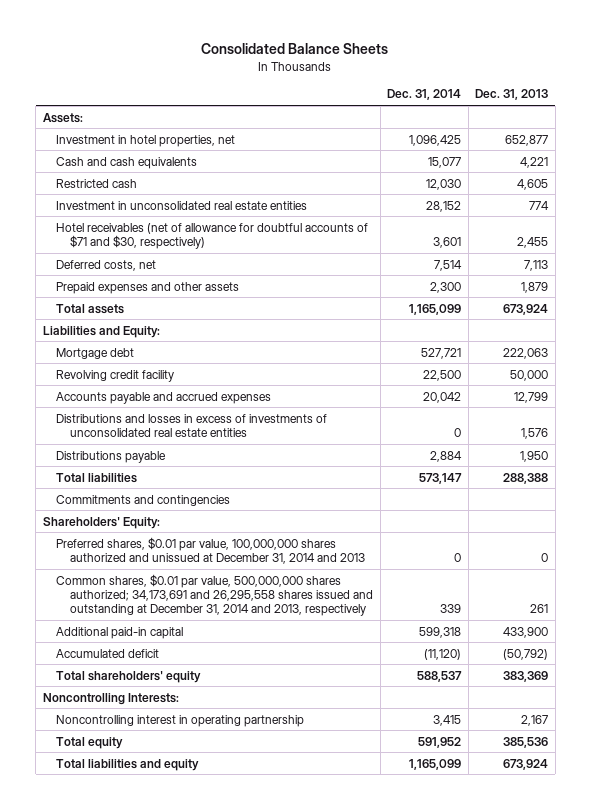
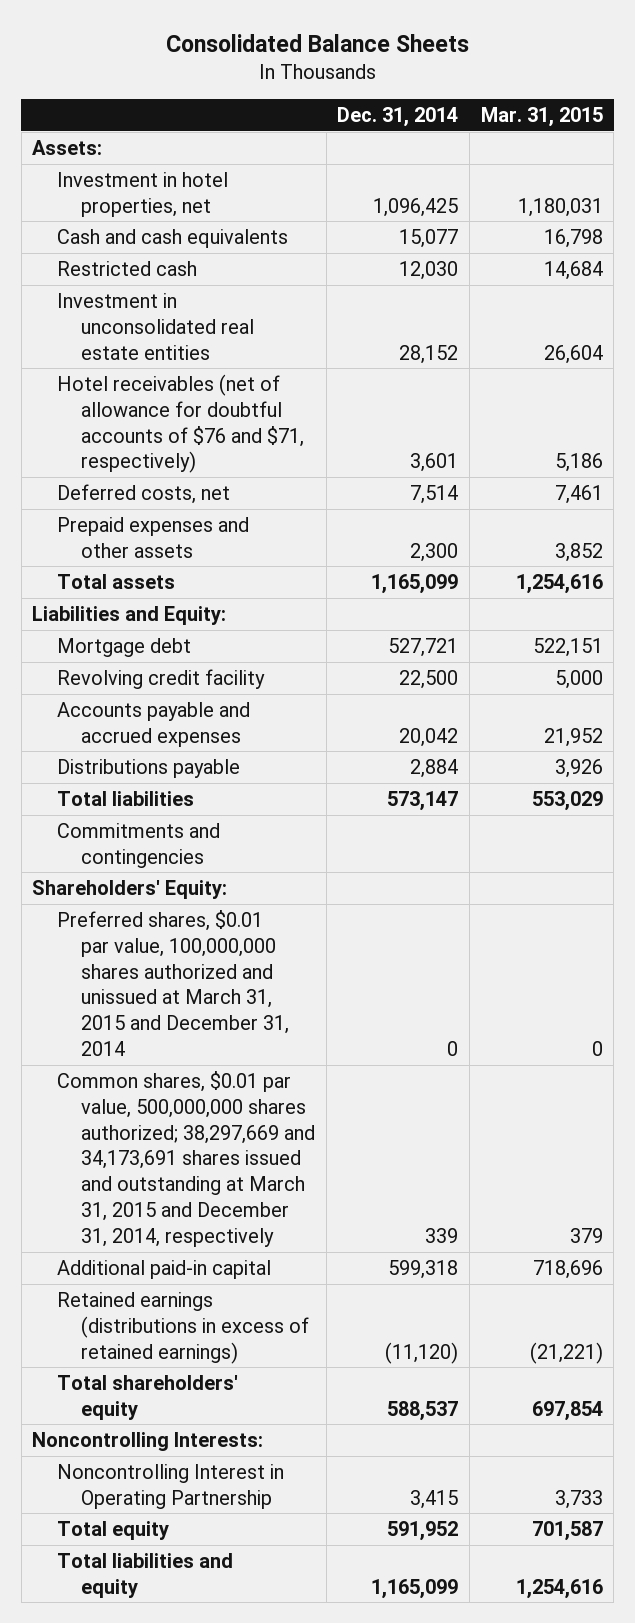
[475,89,549,101] Dec. 31, 2013 -> none
none -> [480,107,603,128] Mar. 31, 2015
[56,222,369,249] Hotel receivables (net of allowance for doubtful accounts of $71 and $30, respectively) -> [56,373,305,474] Hotel receivables (net of allowance for doubtful accounts of $76 and $71, respectively)
[56,413,328,437] Distributions and losses in excess of investments of unconsolidated real estate entities -> none
[56,536,366,564] Preferred shares, $0.01 par value, 100,000,000 shares authorized and unissued at December 31, 2014 and 2013 -> [56,909,290,1057] Preferred shares, $0.01 par value, 100,000,000 shares authorized and unissued at March 31, 2015 and December 31, 2014
[56,573,374,617] Common shares, $0.01 par value, 500,000,000 shares authorized; 34,173,691 and 26,295,558 shares issued and outstanding at December 31, 2014 and 2013, respectively -> [56,1070,316,1247] Common shares, $0.01 par value, 500,000,000 shares authorized; 38,297,669 and 34,173,691 shares issued and outstanding at March 31, 2015 and December 31, 2014, respectively
[56,648,160,658] Accumulated deficit -> [56,1291,310,1364] Retained earnings (distributions in excess of retained earnings)
[56,714,305,727] Noncontrolling interest in operating partnership -> [56,1463,284,1509] Noncontrolling Interest in Operating Partnership

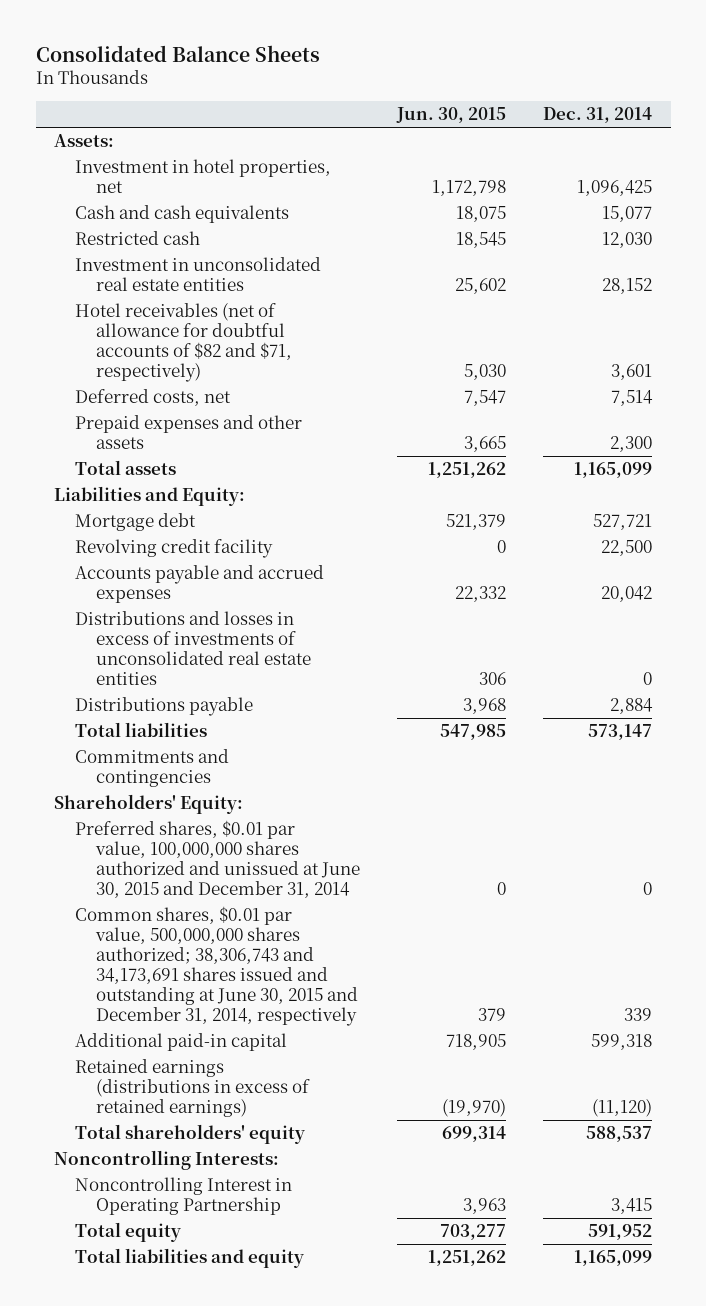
[480,107,603,128] Mar. 31, 2015 -> none
none -> [395,107,506,124] Jun. 30, 2015
[56,373,305,474] Hotel receivables (net of allowance for doubtful accounts of $76 and $71, respectively) -> [74,303,292,383] Hotel receivables (net of allowance for doubtful accounts of $82 and $71, respectively)
none -> [74,611,311,686] Distributions and losses in excess of investments of unconsolidated real estate entities
[56,909,290,1057] Preferred shares, $0.01 par value, 100,000,000 shares authorized and unissued at March 31, 2015 and December 31, 2014 -> [74,820,360,899] Preferred shares, $0.01 par value, 100,000,000 shares authorized and unissued at June 30, 2015 and December 31, 2014
[56,1070,316,1247] Common shares, $0.01 par value, 500,000,000 shares authorized; 38,297,669 and 34,173,691 shares issued and outstanding at March 31, 2015 and December 31, 2014, respectively -> [74,906,358,1027] Common shares, $0.01 par value, 500,000,000 shares authorized; 38,306,743 and 34,173,691 shares issued and outstanding at June 30, 2015 and December 31, 2014, respectively

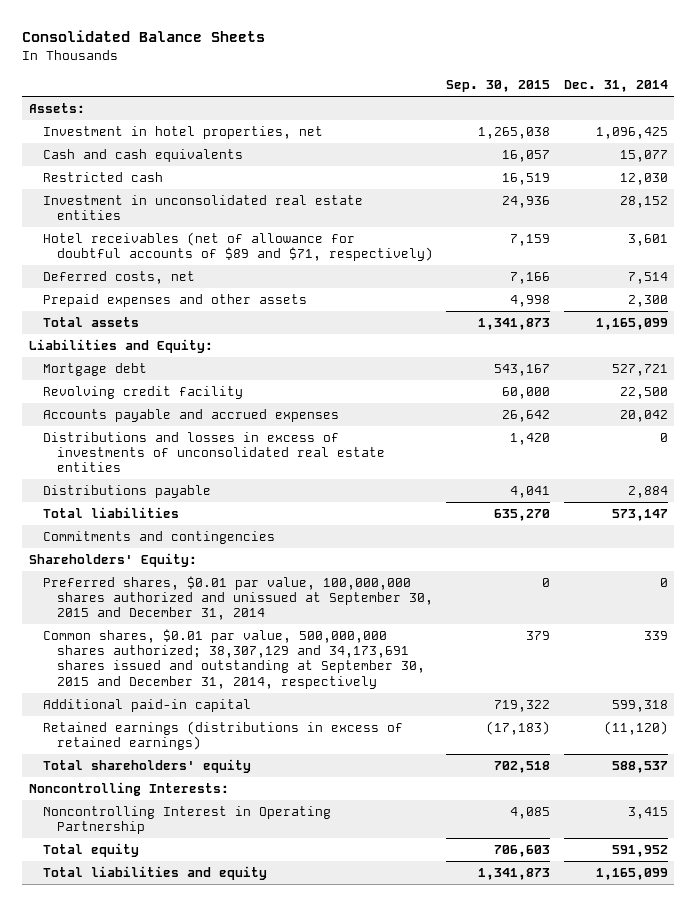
[395,107,506,124] Jun. 30, 2015 -> none
none -> [446,80,551,93] Sep. 30, 2015
[74,303,292,383] Hotel receivables (net of allowance for doubtful accounts of $82 and $71, respectively) -> [42,232,433,262] Hotel receivables (net of allowance for doubtful accounts of $89 and $71, respectively)
[74,820,360,899] Preferred shares, $0.01 par value, 100,000,000 shares authorized and unissued at June 30, 2015 and December 31, 2014 -> [42,576,433,621] Preferred shares, $0.01 par value, 100,000,000 shares authorized and unissued at September 30, 2015 and December 31, 2014
[74,906,358,1027] Common shares, $0.01 par value, 500,000,000 shares authorized; 38,306,743 and 34,173,691 shares issued and outstanding at June 30, 2015 and December 31, 2014, respectively -> [42,629,425,689] Common shares, $0.01 par value, 500,000,000 shares authorized; 38,307,129 and 34,173,691 shares issued and outstanding at September 30, 2015 and December 31, 2014, respectively

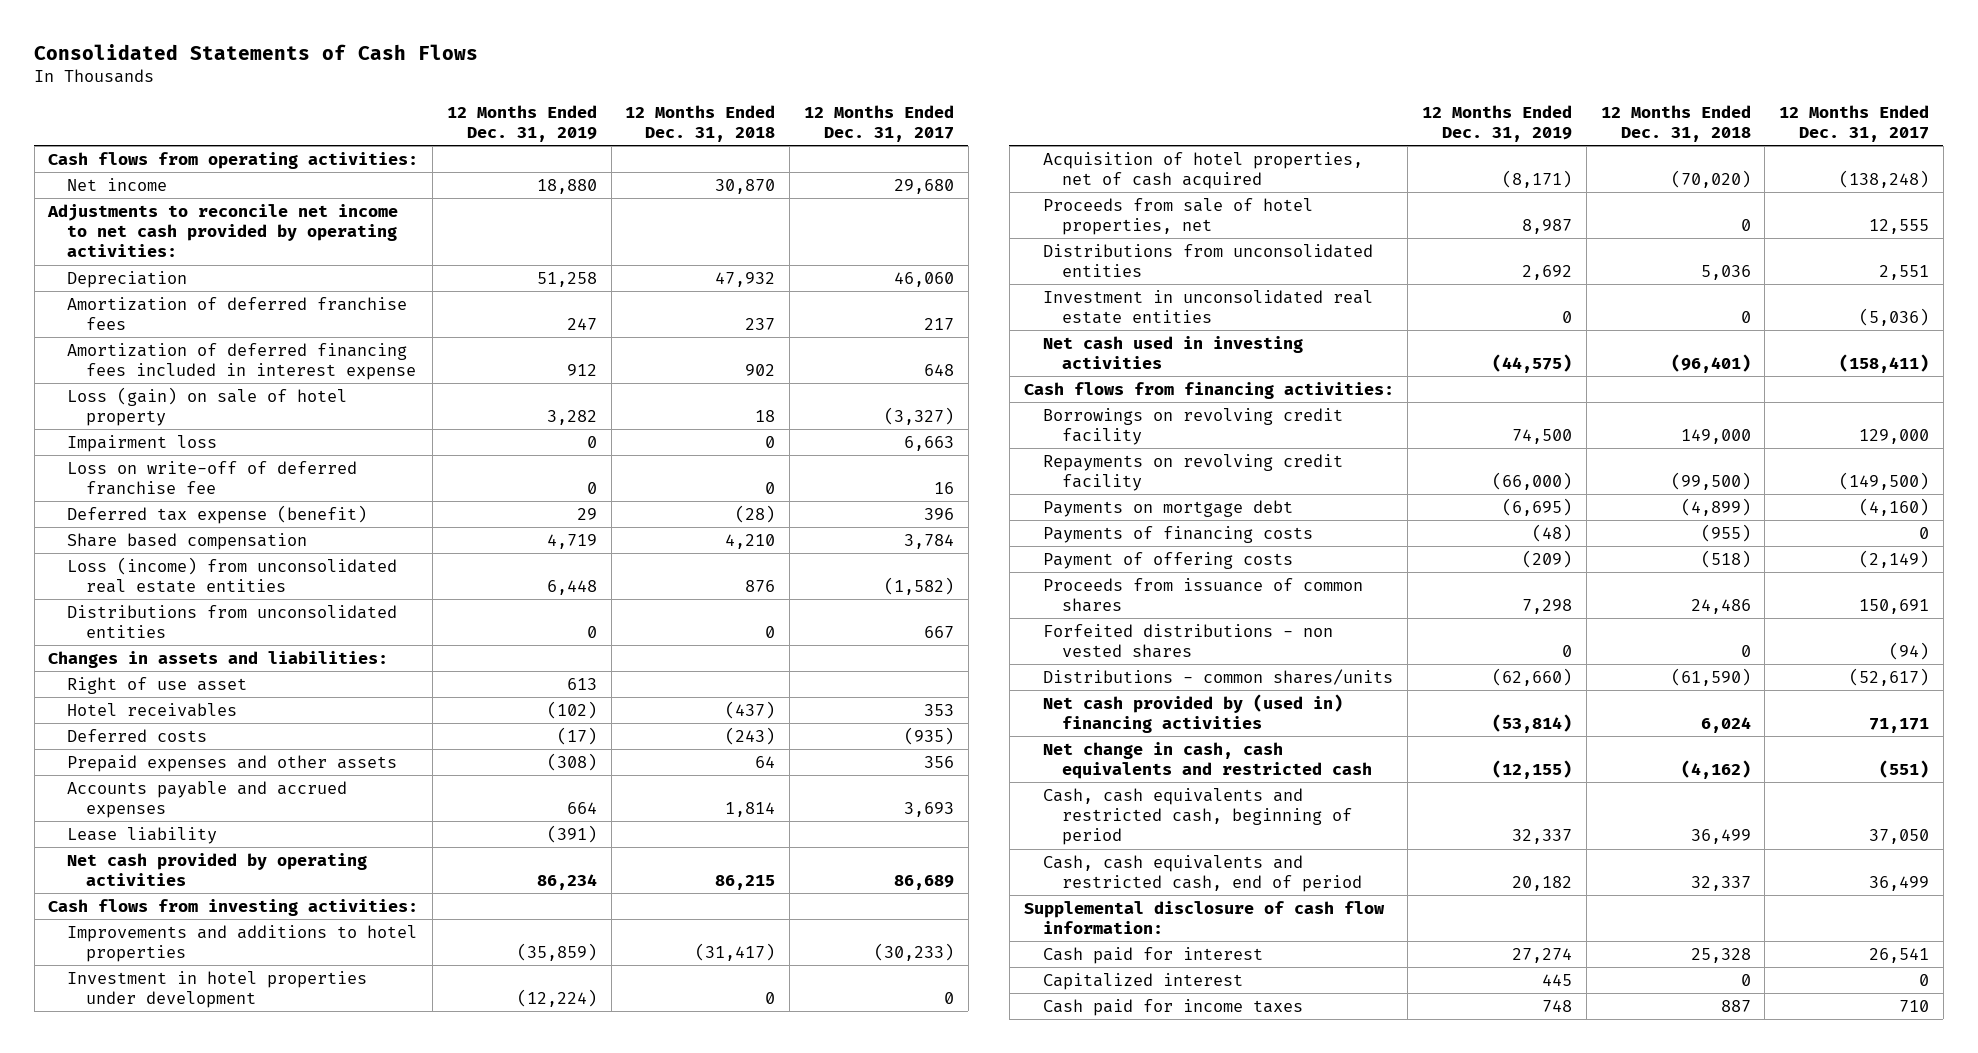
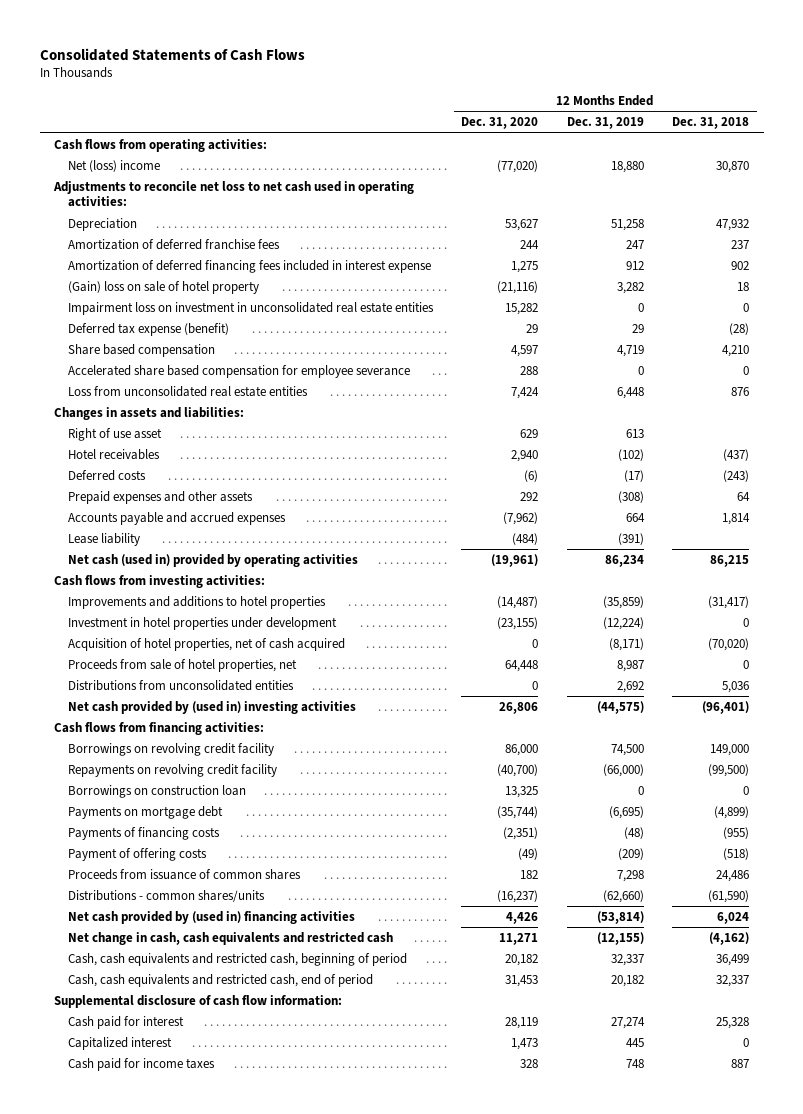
[803,104,954,142] 12 Months Ended Dec. 31, 2017 -> none
none -> [461,117,539,130] Dec. 31, 2020
[67,177,168,191] Net income -> [67,159,160,172] Net (loss) income
[47,203,399,258] Adjustments to reconcile net income to net cash provided by operating activities: -> [52,180,414,208] Adjustments to reconcile net loss to net cash used in operating activities:
[67,460,358,496] Loss on write-off of deferred franchise fee -> none
[67,386,348,427] Loss (gain) on sale of hotel property -> [67,280,259,294] (Gain) loss on sale of hotel property
[67,434,218,452] Impairment loss -> [67,301,434,315] Impairment loss on investment in unconsolidated real estate entities
[67,604,398,639] Distributions from unconsolidated entities -> none
none -> [67,364,410,378] Accelerated share based compensation for employee severance
[67,556,398,594] Loss (income) from unconsolidated real estate entities -> [67,385,308,397] Loss from unconsolidated real estate entities
[67,852,368,887] Net cash provided by operating activities -> [67,553,358,567] Net cash (used in) provided by operating activities
[1042,289,1373,325] Investment in unconsolidated real estate entities -> none
[1042,335,1303,370] Net cash used in investing activities -> [67,700,356,714] Net cash provided by (used in) investing activities
none -> [67,784,246,798] Borrowings on construction loan
[1042,623,1333,659] Forfeited distributions - non vested shares -> none

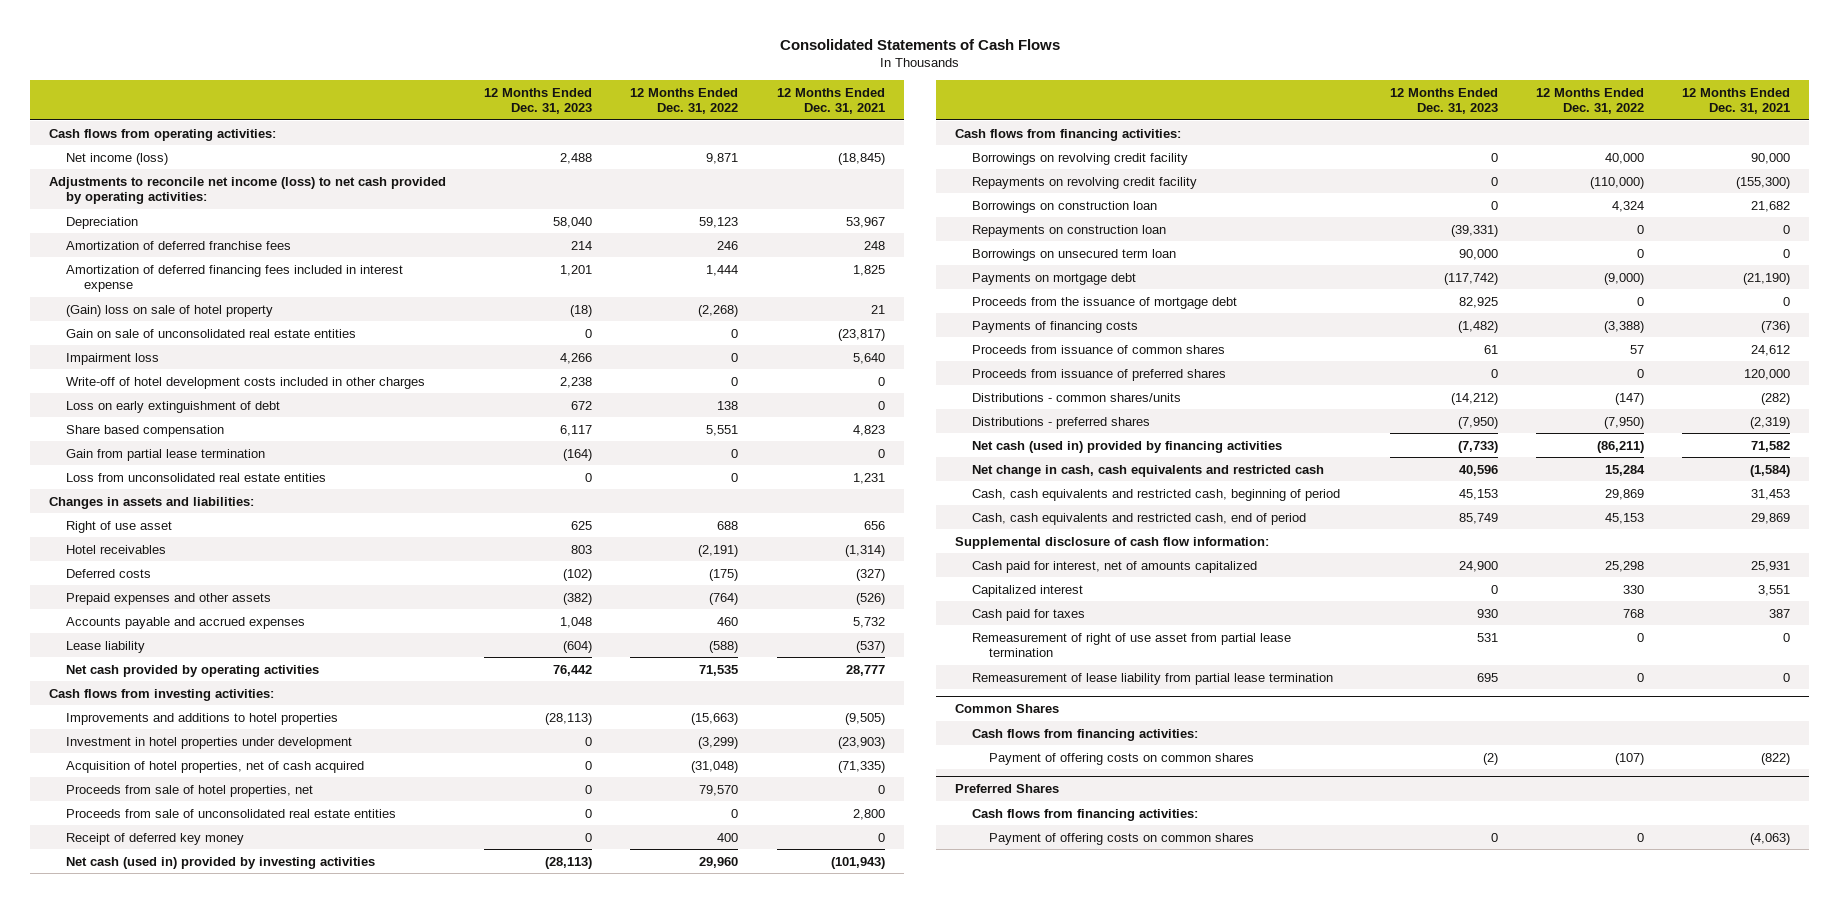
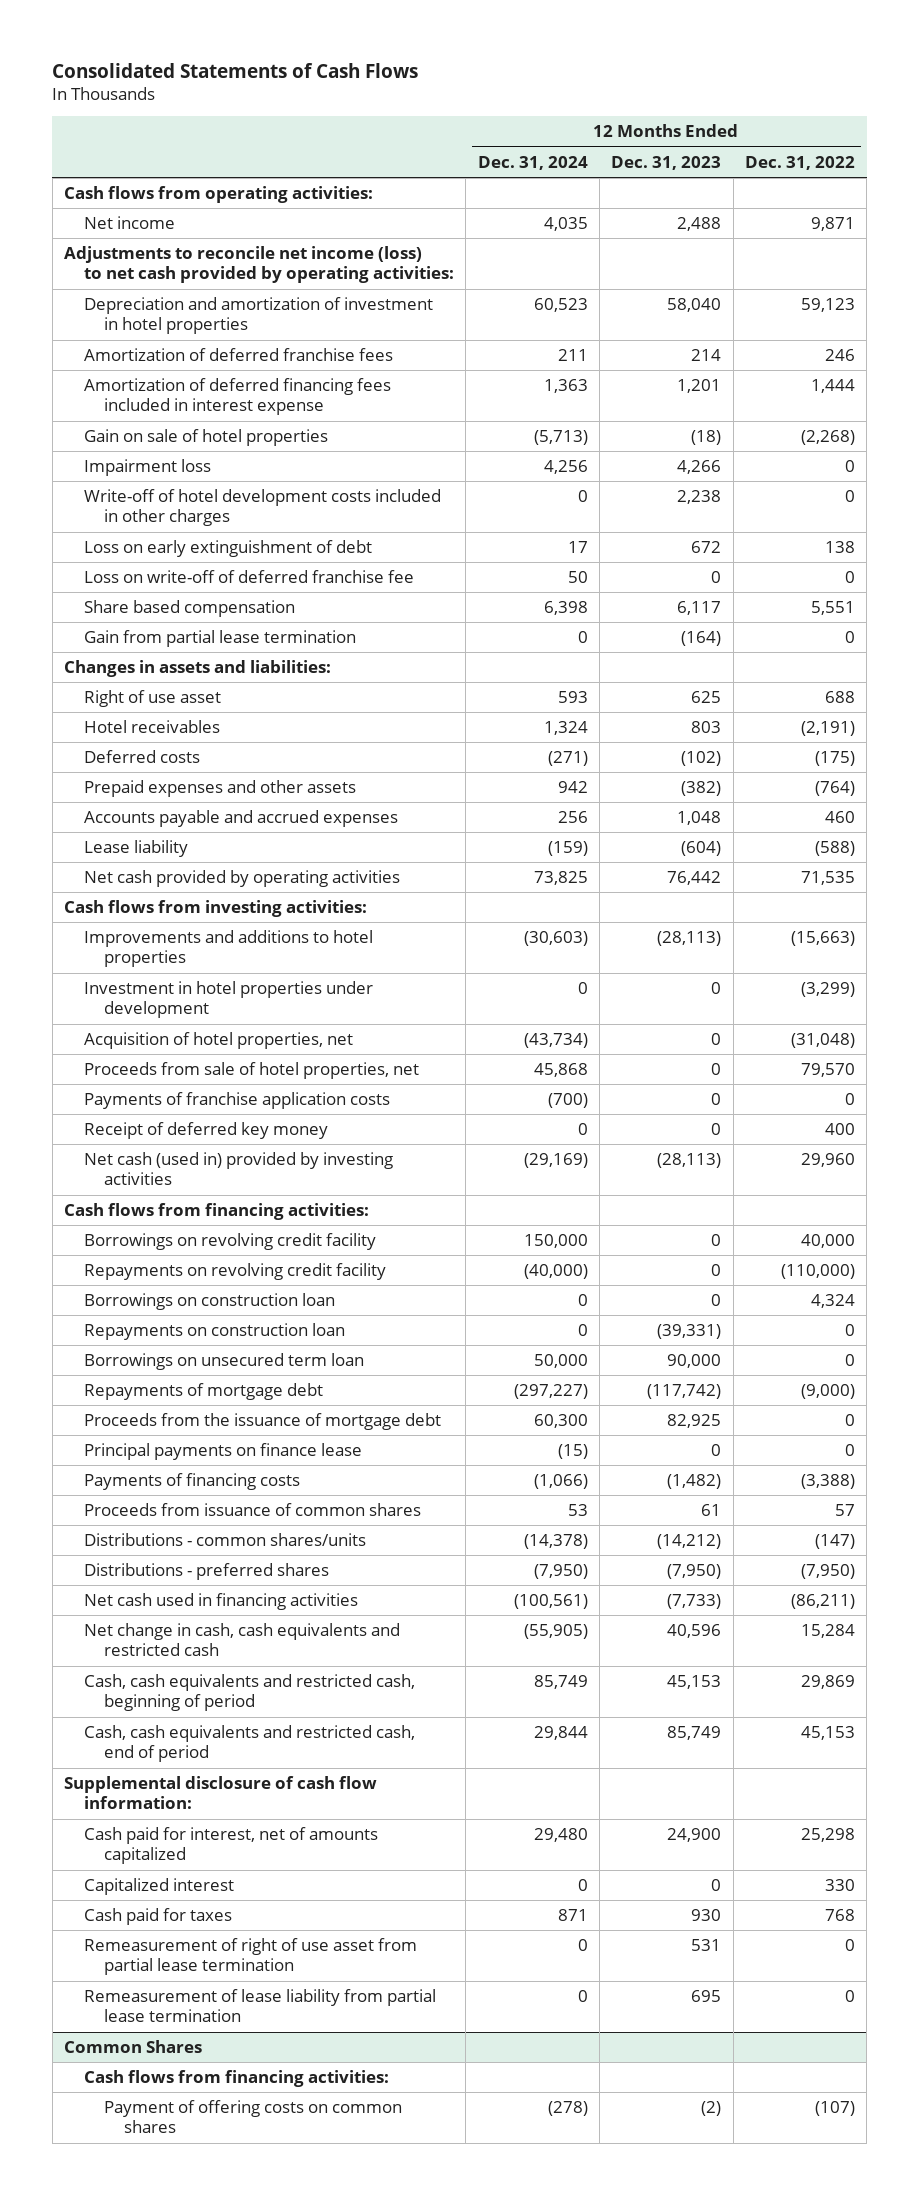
[776,87,885,114] 12 Months Ended Dec. 31, 2021 -> none
none -> [477,155,588,170] Dec. 31, 2024
[66,152,169,165] Net income (loss) -> [83,216,175,230] Net income
[66,216,139,229] Depreciation -> [83,297,433,335] Depreciation and amortization of investment in hotel properties
[66,328,357,338] Gain on sale of unconsolidated real estate entities -> none
[66,304,274,317] (Gain) loss on sale of hotel property -> [83,429,328,447] Gain on sale of hotel properties
none -> [83,570,414,584] Loss on write-off of deferred franchise fee
[66,472,327,482] Loss from unconsolidated real estate entities -> none
[66,760,365,773] Acquisition of hotel properties, net of cash acquired -> [83,1032,353,1050] Acquisition of hotel properties, net
[66,808,397,818] Proceeds from sale of unconsolidated real estate entities -> none
none -> [83,1092,390,1110] Payments of franchise application costs
[972,272,1137,285] Payments on mortgage debt -> [83,1383,323,1401] Repayments of mortgage debt
none -> [83,1443,362,1461] Principal payments on finance lease
[972,368,1227,381] Proceeds from issuance of preferred shares -> none
[972,440,1283,453] Net cash (used in) provided by financing activities -> [83,1593,358,1611] Net cash used in financing activities
[954,784,1059,794] Preferred Shares -> none
[972,808,1199,821] Cash flows from financing activities: -> none
[989,832,1255,845] Payment of offering costs on common shares -> none

